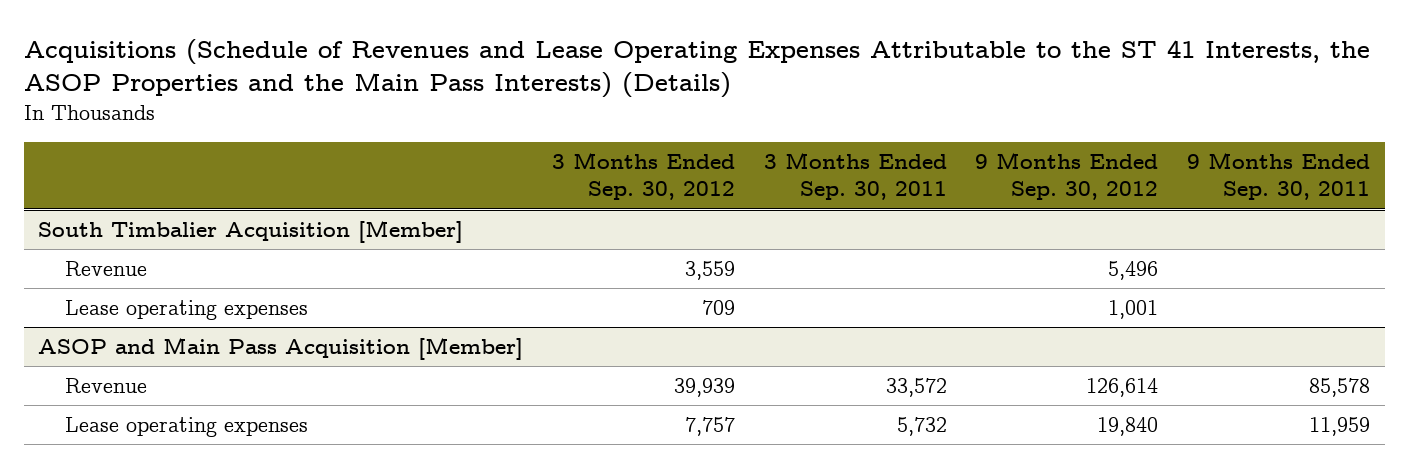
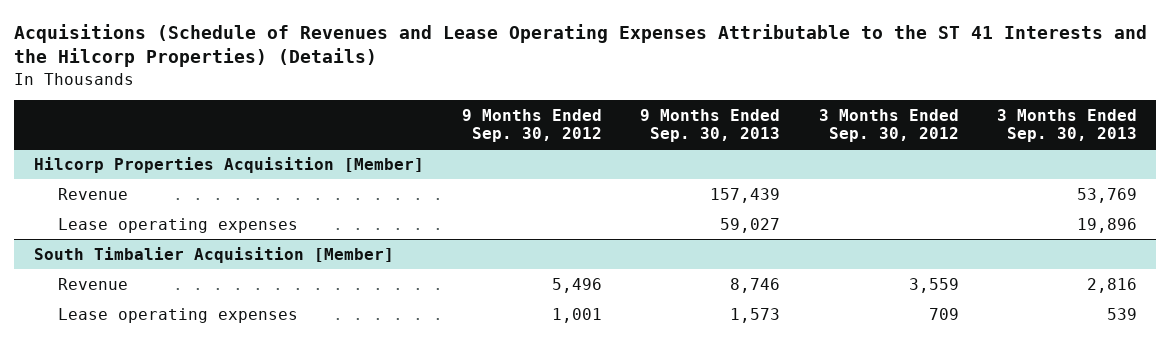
[24,38,1371,99] Acquisitions (Schedule of Revenues and Lease Operating Expenses Attributable to the ST 41 Interests, the ASOP Properties and the Main Pass Interests) (Details) -> [14,23,1148,68] Acquisitions (Schedule of Revenues and Lease Operating Expenses Attributable to the ST 41 Interests and the Hilcorp Properties) (Details)
[763,151,947,201] 3 Months Ended Sep. 30, 2011 -> none
[1187,151,1371,201] 9 Months Ended Sep. 30, 2011 -> none
none -> [640,108,781,143] 9 Months Ended Sep. 30, 2013
none -> [997,108,1138,143] 3 Months Ended Sep. 30, 2013
none -> [33,156,424,173] Hilcorp Properties Acquisition [Member]
none -> [57,187,128,200] Revenue
none -> [57,217,298,233] Lease operating expenses
[38,337,524,361] ASOP and Main Pass Acquisition [Member] -> none
[65,378,148,394] Revenue -> none
[65,417,309,438] Lease operating expenses -> none

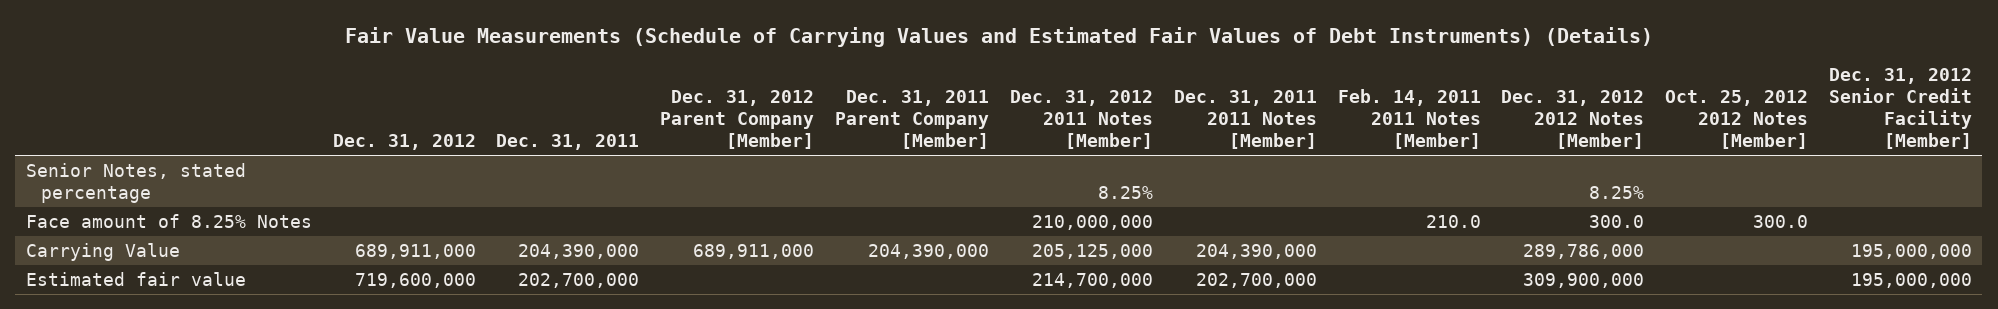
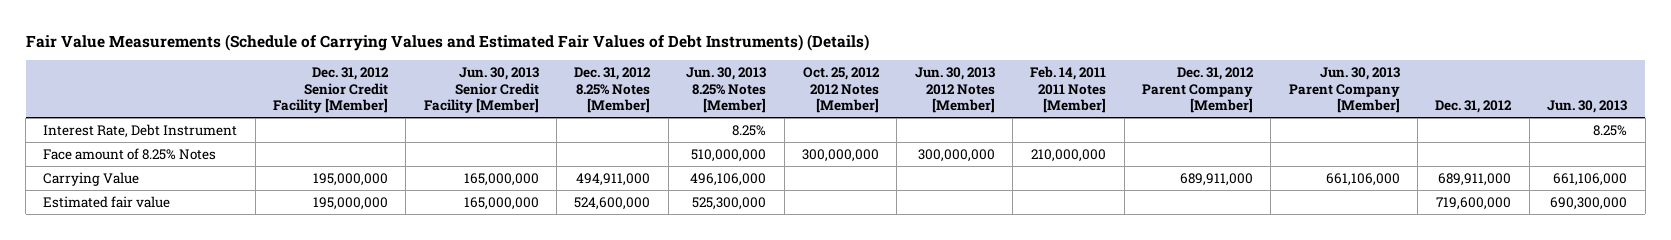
[496,133,640,150] Dec. 31, 2011 -> none
[835,90,990,149] Dec. 31, 2011 Parent Company [Member] -> none
[1009,90,1153,149] Dec. 31, 2012 2011 Notes [Member] -> none
[1173,90,1317,149] Dec. 31, 2011 2011 Notes [Member] -> none
[1501,90,1645,149] Dec. 31, 2012 2012 Notes [Member] -> none
none -> [423,67,539,113] Jun. 30, 2013 Senior Credit Facility [Member]
none -> [574,67,652,113] Dec. 31, 2012 8.25% Notes [Member]
none -> [686,67,767,113] Jun. 30, 2013 8.25% Notes [Member]
none -> [914,67,995,113] Jun. 30, 2013 2012 Notes [Member]
none -> [1288,67,1400,113] Jun. 30, 2013 Parent Company [Member]
none -> [1547,99,1628,113] Jun. 30, 2013
[25,162,246,203] Senior Notes, stated percentage -> [43,124,238,139] Interest Rate, Debt Instrument
[1425,214,1481,228] 210.0 -> [1031,149,1107,163] 210,000,000
[1753,214,1809,228] 300.0 -> [801,149,879,163] 300,000,000

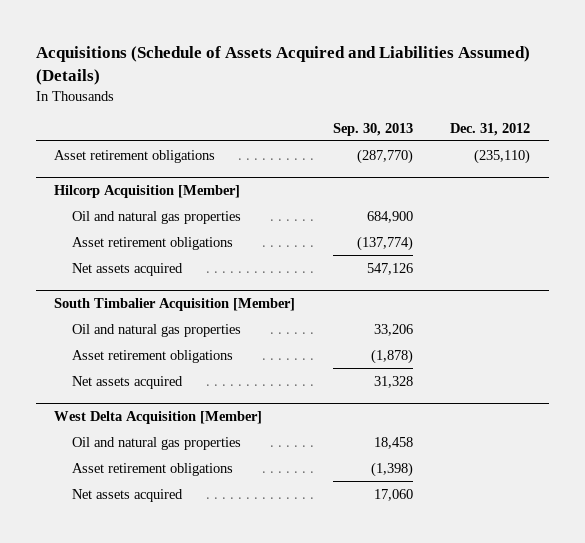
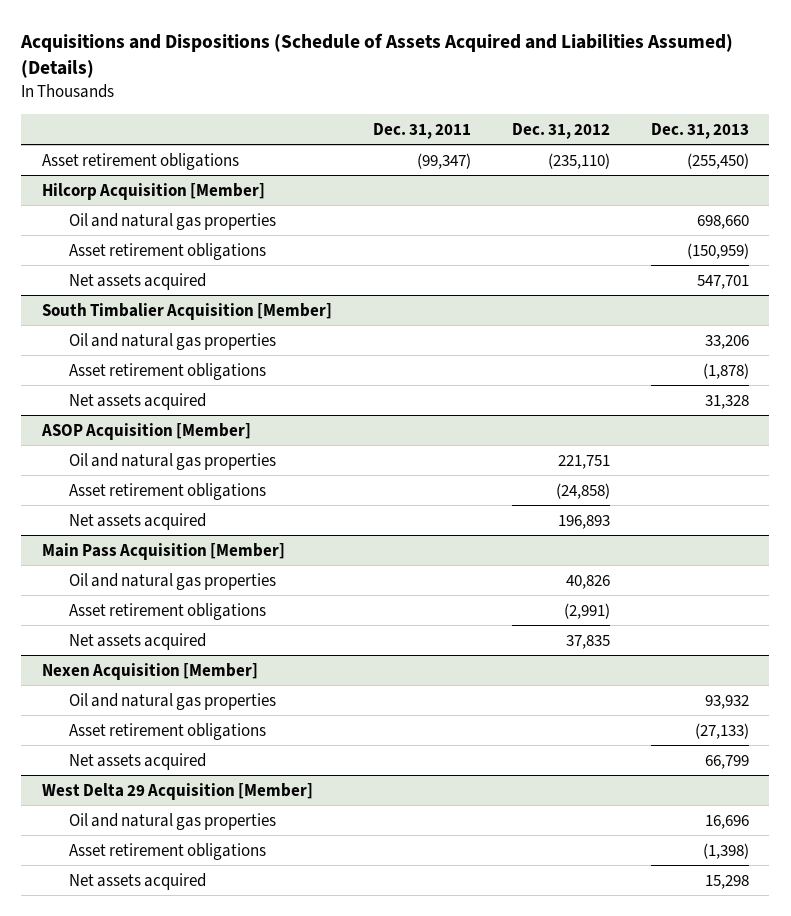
[35,46,530,85] Acquisitions (Schedule of Assets Acquired and Liabilities Assumed) (Details) -> [20,32,734,79] Acquisitions and Dispositions (Schedule of Assets Acquired and Liabilities Assumed) (Details)
[332,122,413,136] Sep. 30, 2013 -> none
none -> [372,122,471,139] Dec. 31, 2011
none -> [650,122,749,139] Dec. 31, 2013
none -> [40,422,251,440] ASOP Acquisition [Member]
none -> [69,452,277,470] Oil and natural gas properties
none -> [69,482,267,500] Asset retirement obligations
none -> [69,512,207,530] Net assets acquired
none -> [41,542,285,560] Main Pass Acquisition [Member]
none -> [69,572,277,590] Oil and natural gas properties
none -> [69,602,267,620] Asset retirement obligations
none -> [69,632,207,650] Net assets acquired
none -> [41,662,258,680] Nexen Acquisition [Member]
none -> [69,692,277,710] Oil and natural gas properties
none -> [69,722,267,740] Asset retirement obligations
none -> [69,752,207,770] Net assets acquired
[54,410,263,424] West Delta Acquisition [Member] -> [41,782,313,800] West Delta 29 Acquisition [Member]

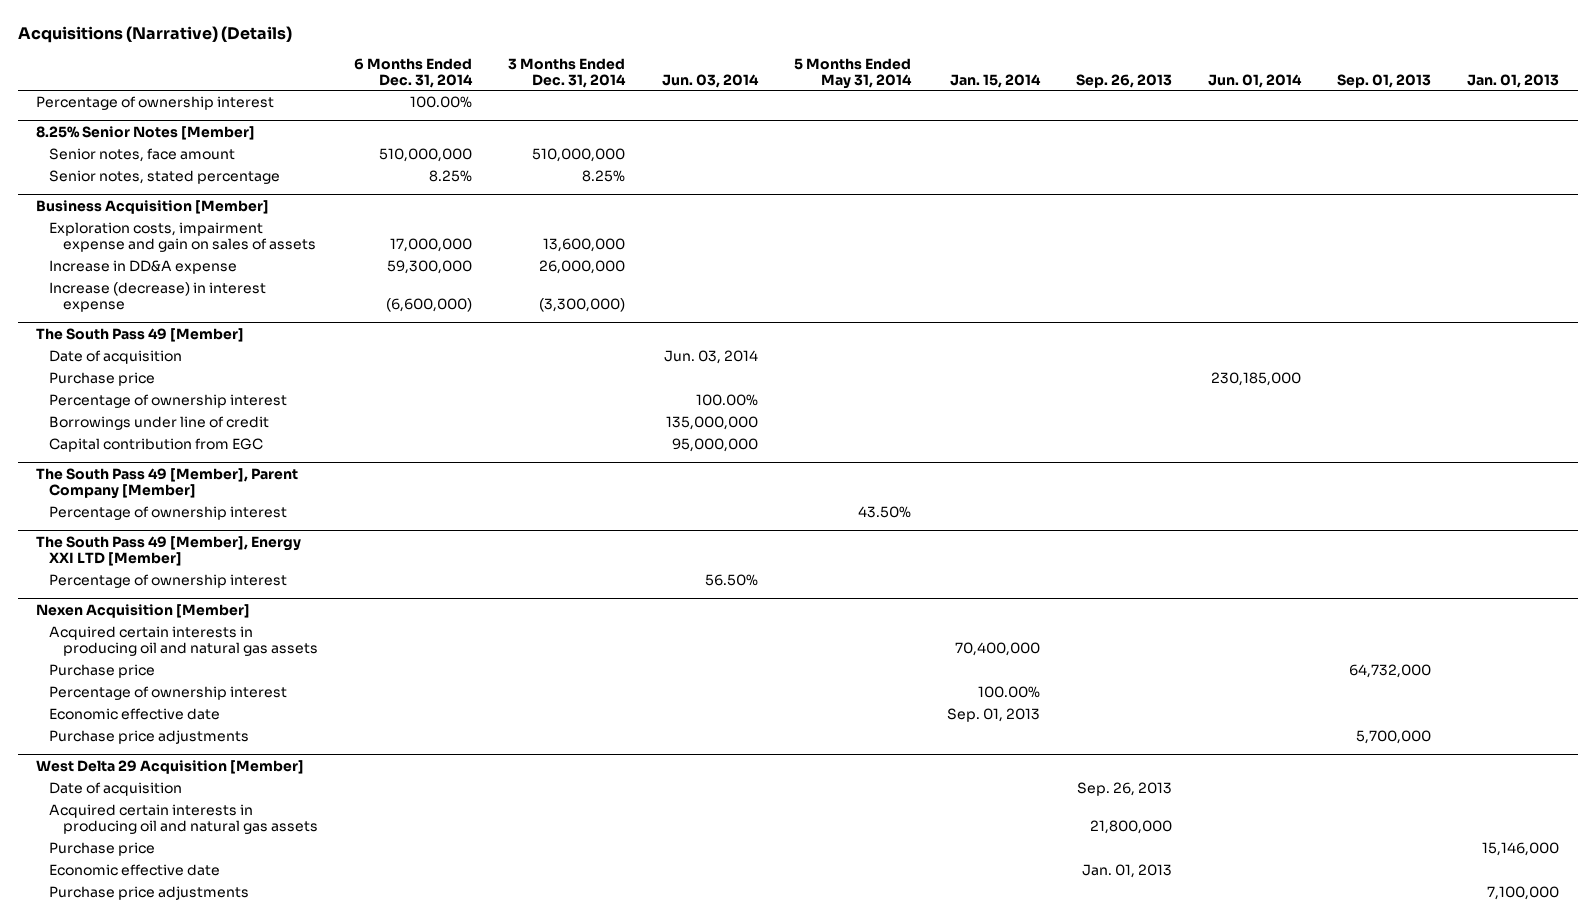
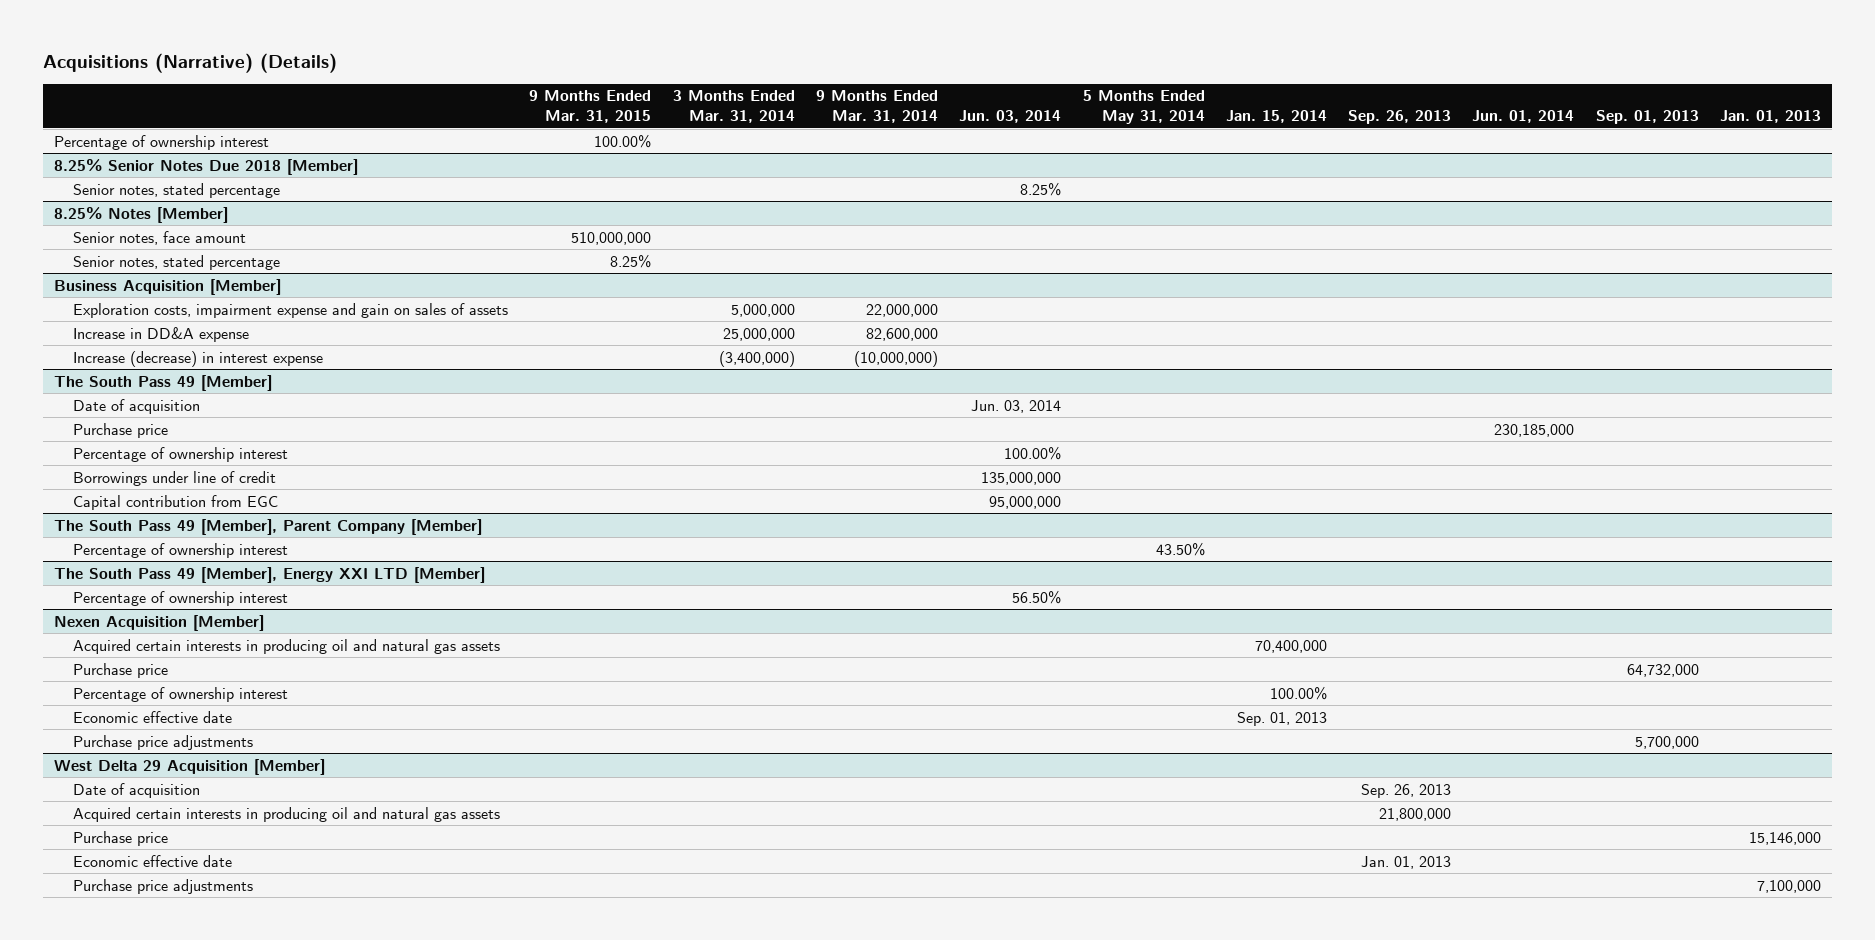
[354,57,474,88] 6 Months Ended Dec. 31, 2014 -> none
[508,57,627,88] 3 Months Ended Dec. 31, 2014 -> none
none -> [529,90,652,124] 9 Months Ended Mar. 31, 2015
none -> [672,90,795,124] 3 Months Ended Mar. 31, 2014
none -> [816,90,939,124] 9 Months Ended Mar. 31, 2014
none -> [53,158,358,175] 8.25% Senior Notes Due 2018 [Member]
none -> [73,182,281,198] Senior notes, stated percentage
[35,125,255,140] 8.25% Senior Notes [Member] -> [53,206,228,223] 8.25% Notes [Member]

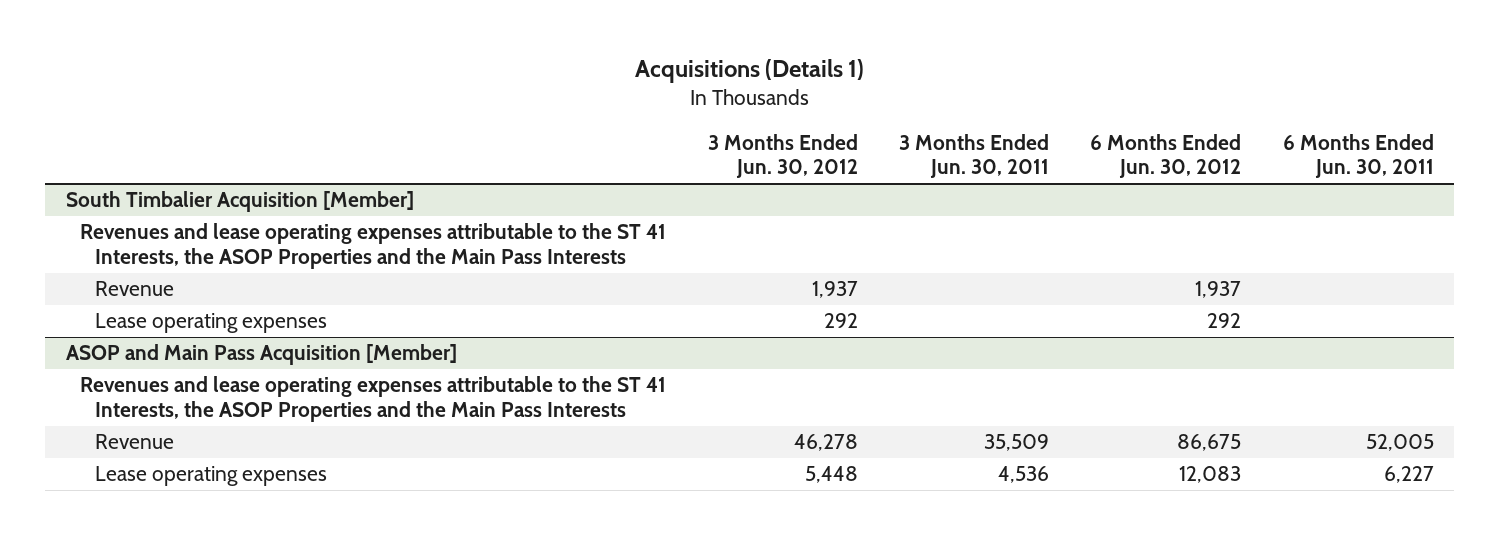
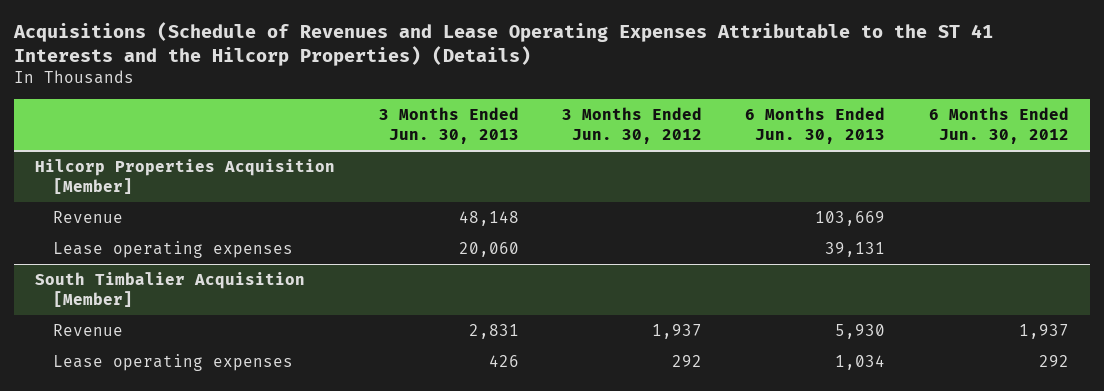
[634,59,864,84] Acquisitions (Details 1) -> [12,21,993,67] Acquisitions (Schedule of Revenues and Lease Operating Expenses Attributable to the ST 41 Interests and the Hilcorp Properties) (Details)
[898,133,1049,179] 3 Months Ended Jun. 30, 2011 -> none
[1282,133,1434,179] 6 Months Ended Jun. 30, 2011 -> none
none -> [378,107,519,145] 3 Months Ended Jun. 30, 2013
none -> [745,107,886,145] 6 Months Ended Jun. 30, 2013
none -> [35,159,336,195] Hilcorp Properties Acquisition [Member]
none -> [52,211,123,224] Revenue
none -> [52,241,293,259] Lease operating expenses
[80,223,667,269] Revenues and lease operating expenses attributable to the ST 41 Interests, the ASOP Properties and the Main Pass Interests -> none
[65,344,457,366] ASOP and Main Pass Acquisition [Member] -> none
[80,376,667,422] Revenues and lease operating expenses attributable to the ST 41 Interests, the ASOP Properties and the Main Pass Interests -> none
[95,434,175,450] Revenue -> none
[95,466,328,487] Lease operating expenses -> none

